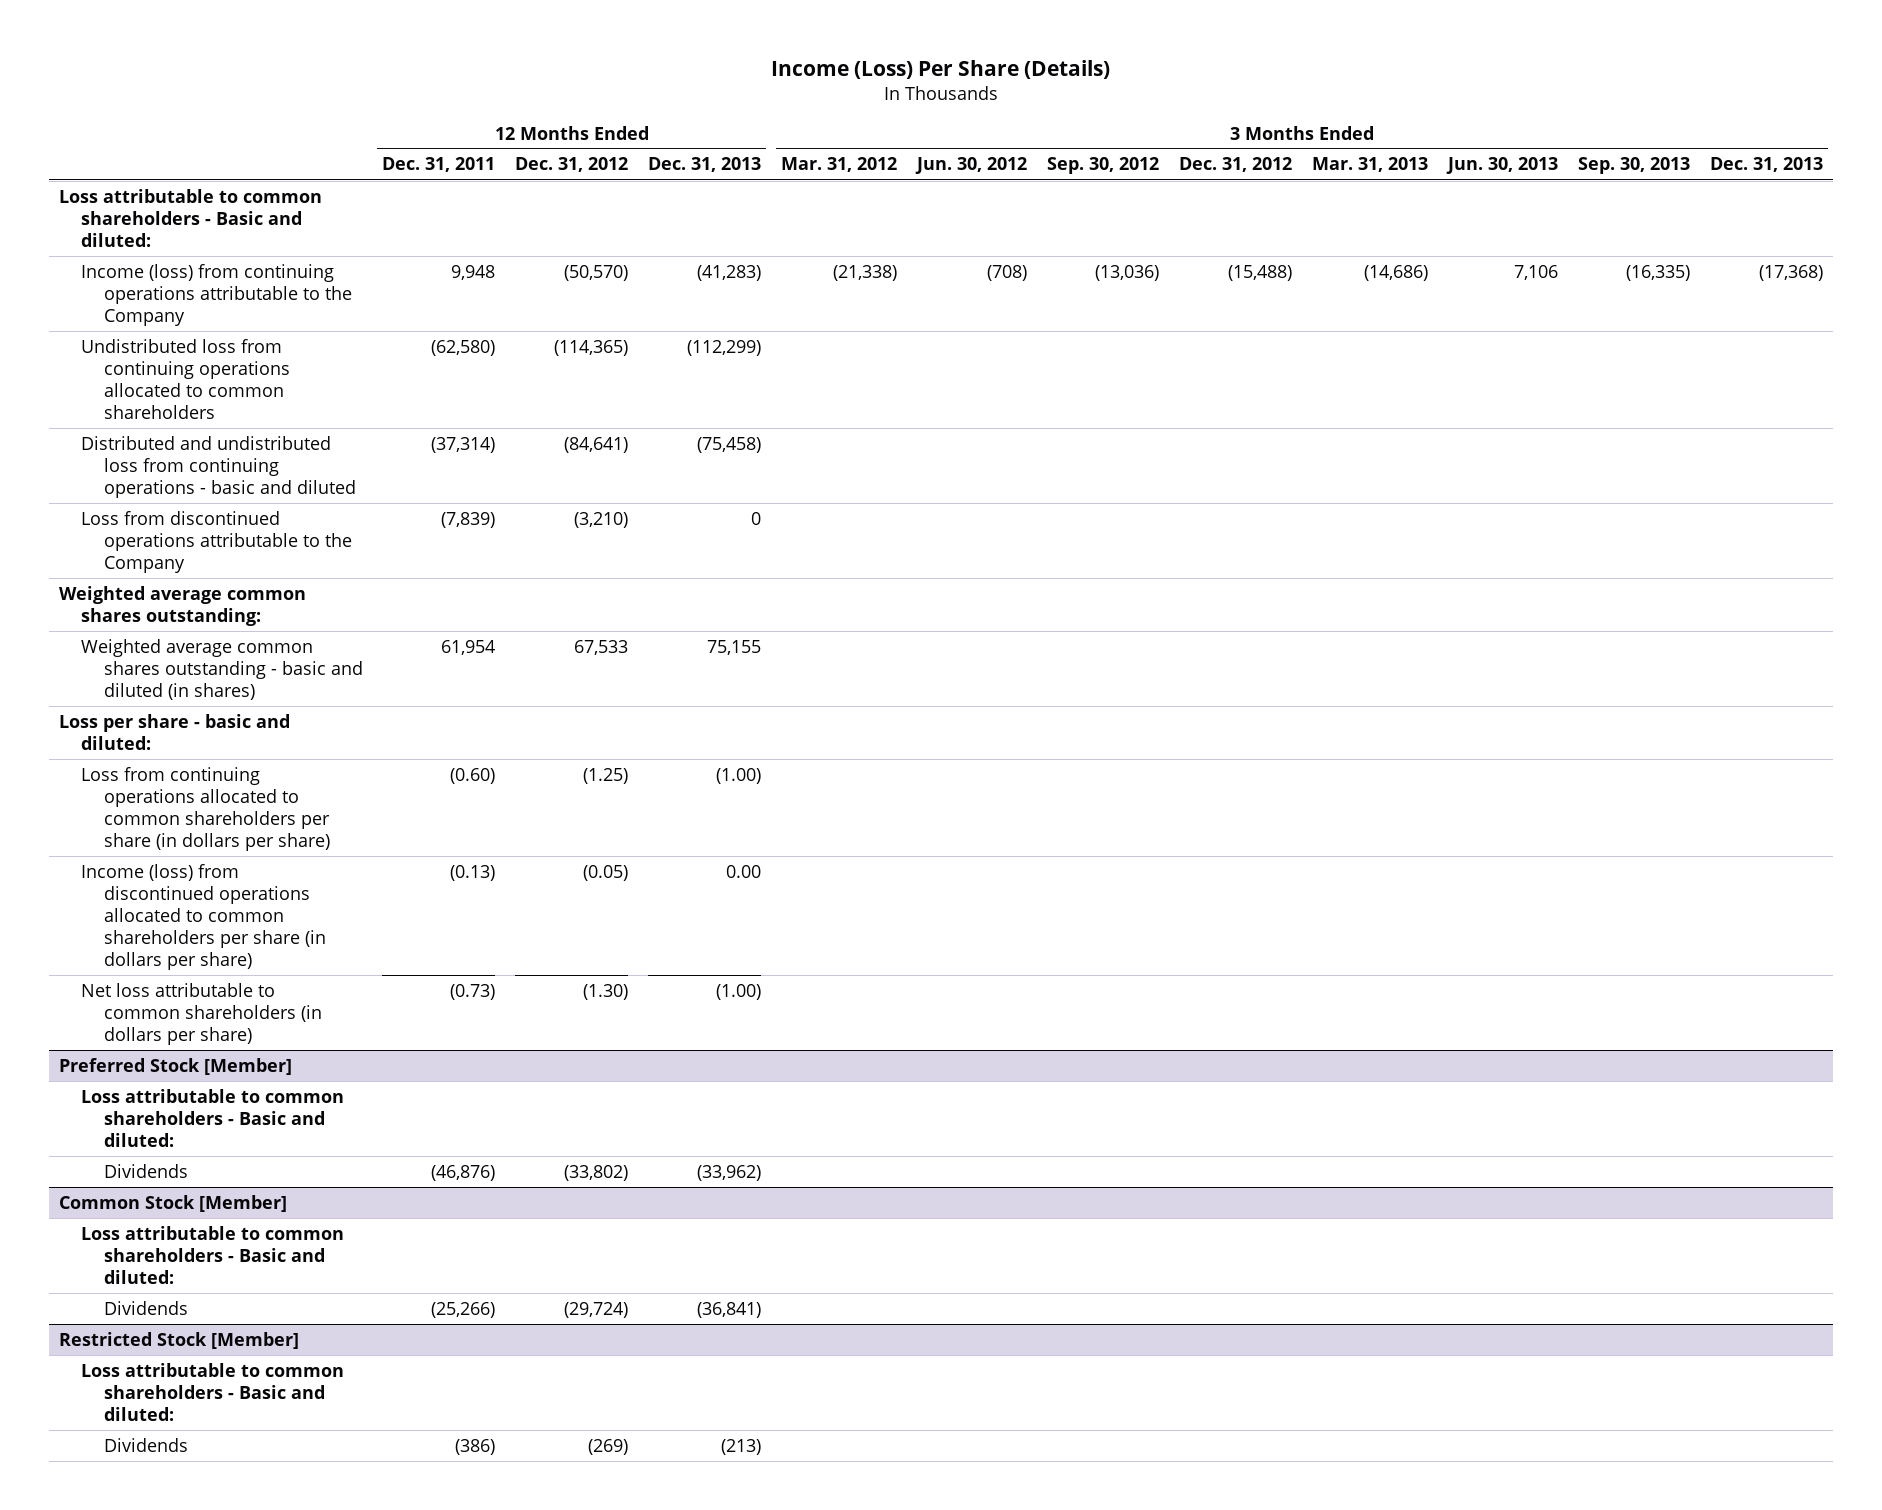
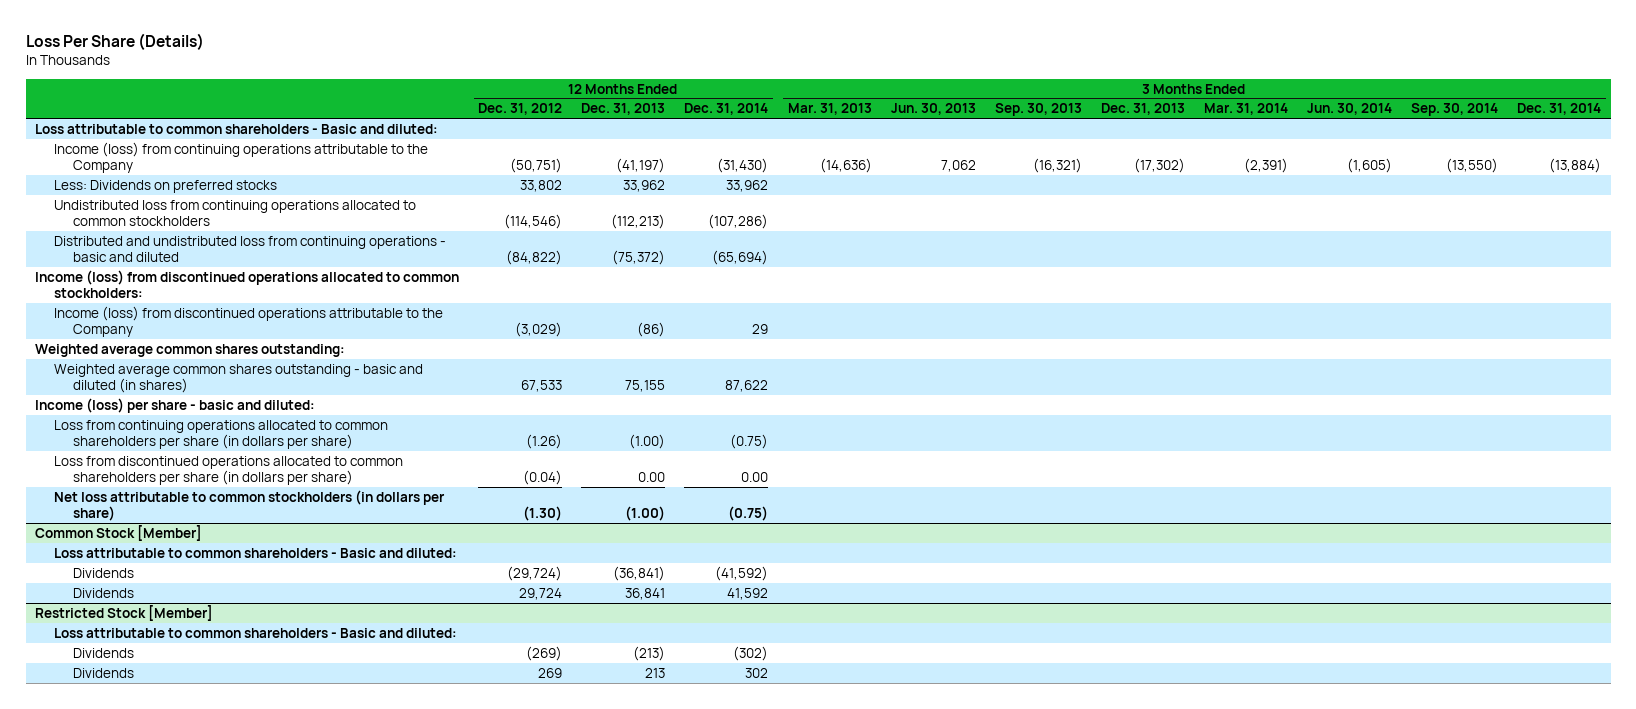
[770,60,1110,80] Income (Loss) Per Share (Details) -> [25,32,204,50] Loss Per Share (Details)
[382,157,496,173] Dec. 31, 2011 -> none
[781,157,898,173] Mar. 31, 2012 -> none
[915,157,1028,175] Jun. 30, 2012 -> none
[1047,157,1160,175] Sep. 30, 2012 -> none
[1178,157,1292,173] Dec. 31, 2012 -> none
none -> [684,103,769,116] Dec. 31, 2014
none -> [1203,103,1288,116] Mar. 31, 2014
none -> [1307,103,1393,116] Jun. 30, 2014
none -> [1411,103,1499,117] Sep. 30, 2014
none -> [1517,103,1602,116] Dec. 31, 2014
[564,264,629,281] (50,570) -> [510,157,563,173] (50,751)
[697,264,762,281] (41,283) -> [616,157,666,173] (41,197)
[1363,264,1428,281] (14,686) -> [819,157,872,173] (14,636)
[1513,264,1558,280] 7,106 -> [940,159,976,172] 7,062
[1625,264,1690,281] (16,335) -> [1032,157,1082,173] (16,321)
[1758,264,1823,281] (17,368) -> [1133,157,1185,173] (17,302)
none -> [54,179,278,193] Less: Dividends on preferred stocks
[81,338,290,419] Undistributed loss from continuing operations allocated to common shareholders -> [54,199,417,226] Undistributed loss from continuing operations allocated to common stockholders
[554,339,629,356] (114,365) -> [504,213,563,229] (114,546)
[687,339,762,356] (112,299) -> [611,213,666,229] (112,213)
[564,436,629,453] (84,641) -> [506,249,563,265] (84,822)
[697,436,762,453] (75,458) -> [612,249,666,265] (75,372)
none -> [35,269,460,298] Income (loss) from discontinued operations allocated to common stockholders:
[81,510,352,573] Loss from discontinued operations attributable to the Company -> [54,305,444,337] Income (loss) from discontinued operations attributable to the Company
[574,511,629,528] (3,210) -> [515,321,563,337] (3,029)
[751,511,762,525] 0 -> [637,321,666,337] (86)
[59,1057,293,1075] Preferred Stock [Member] -> none
[81,1088,345,1147] Loss attributable to common shareholders - Basic and diluted: -> none
[103,1163,188,1178] Dividends -> none
[59,713,291,750] Loss per share - basic and diluted: -> [35,397,316,413] Income (loss) per share - basic and diluted:
[583,767,629,784] (1.25) -> [526,433,563,449] (1.26)
[81,863,326,970] Income (loss) from discontinued operations allocated to common shareholders per share (in dollars per share) -> [54,455,404,485] Loss from discontinued operations allocated to common shareholders per share (in dollars per share)
[583,864,629,881] (0.05) -> [523,469,563,485] (0.04)
[81,982,322,1045] Net loss attributable to common shareholders (in dollars per share) -> [54,489,446,521] Net loss attributable to common stockholders (in dollars per share)
none -> [73,587,135,598] Dividends
none -> [73,667,135,678] Dividends

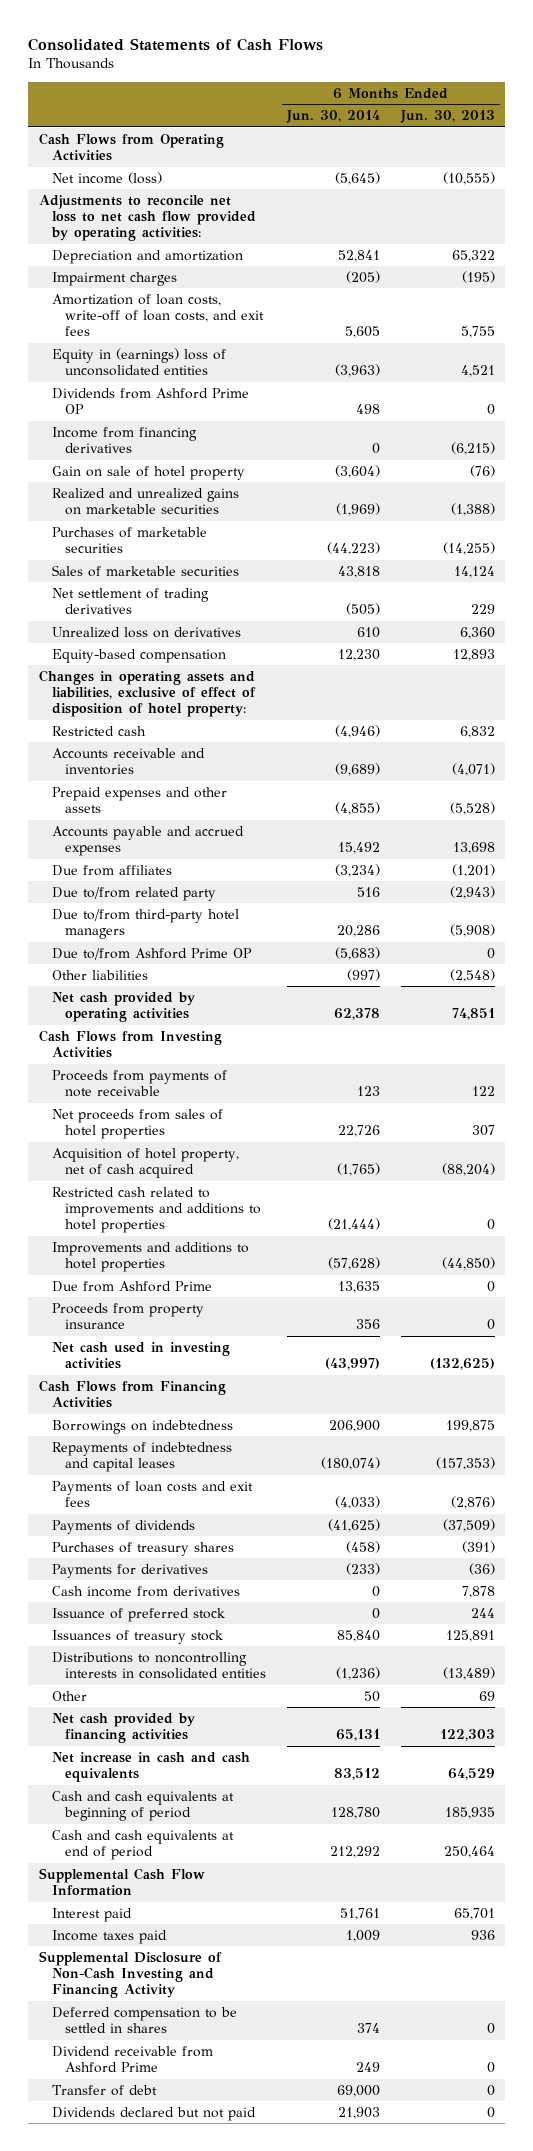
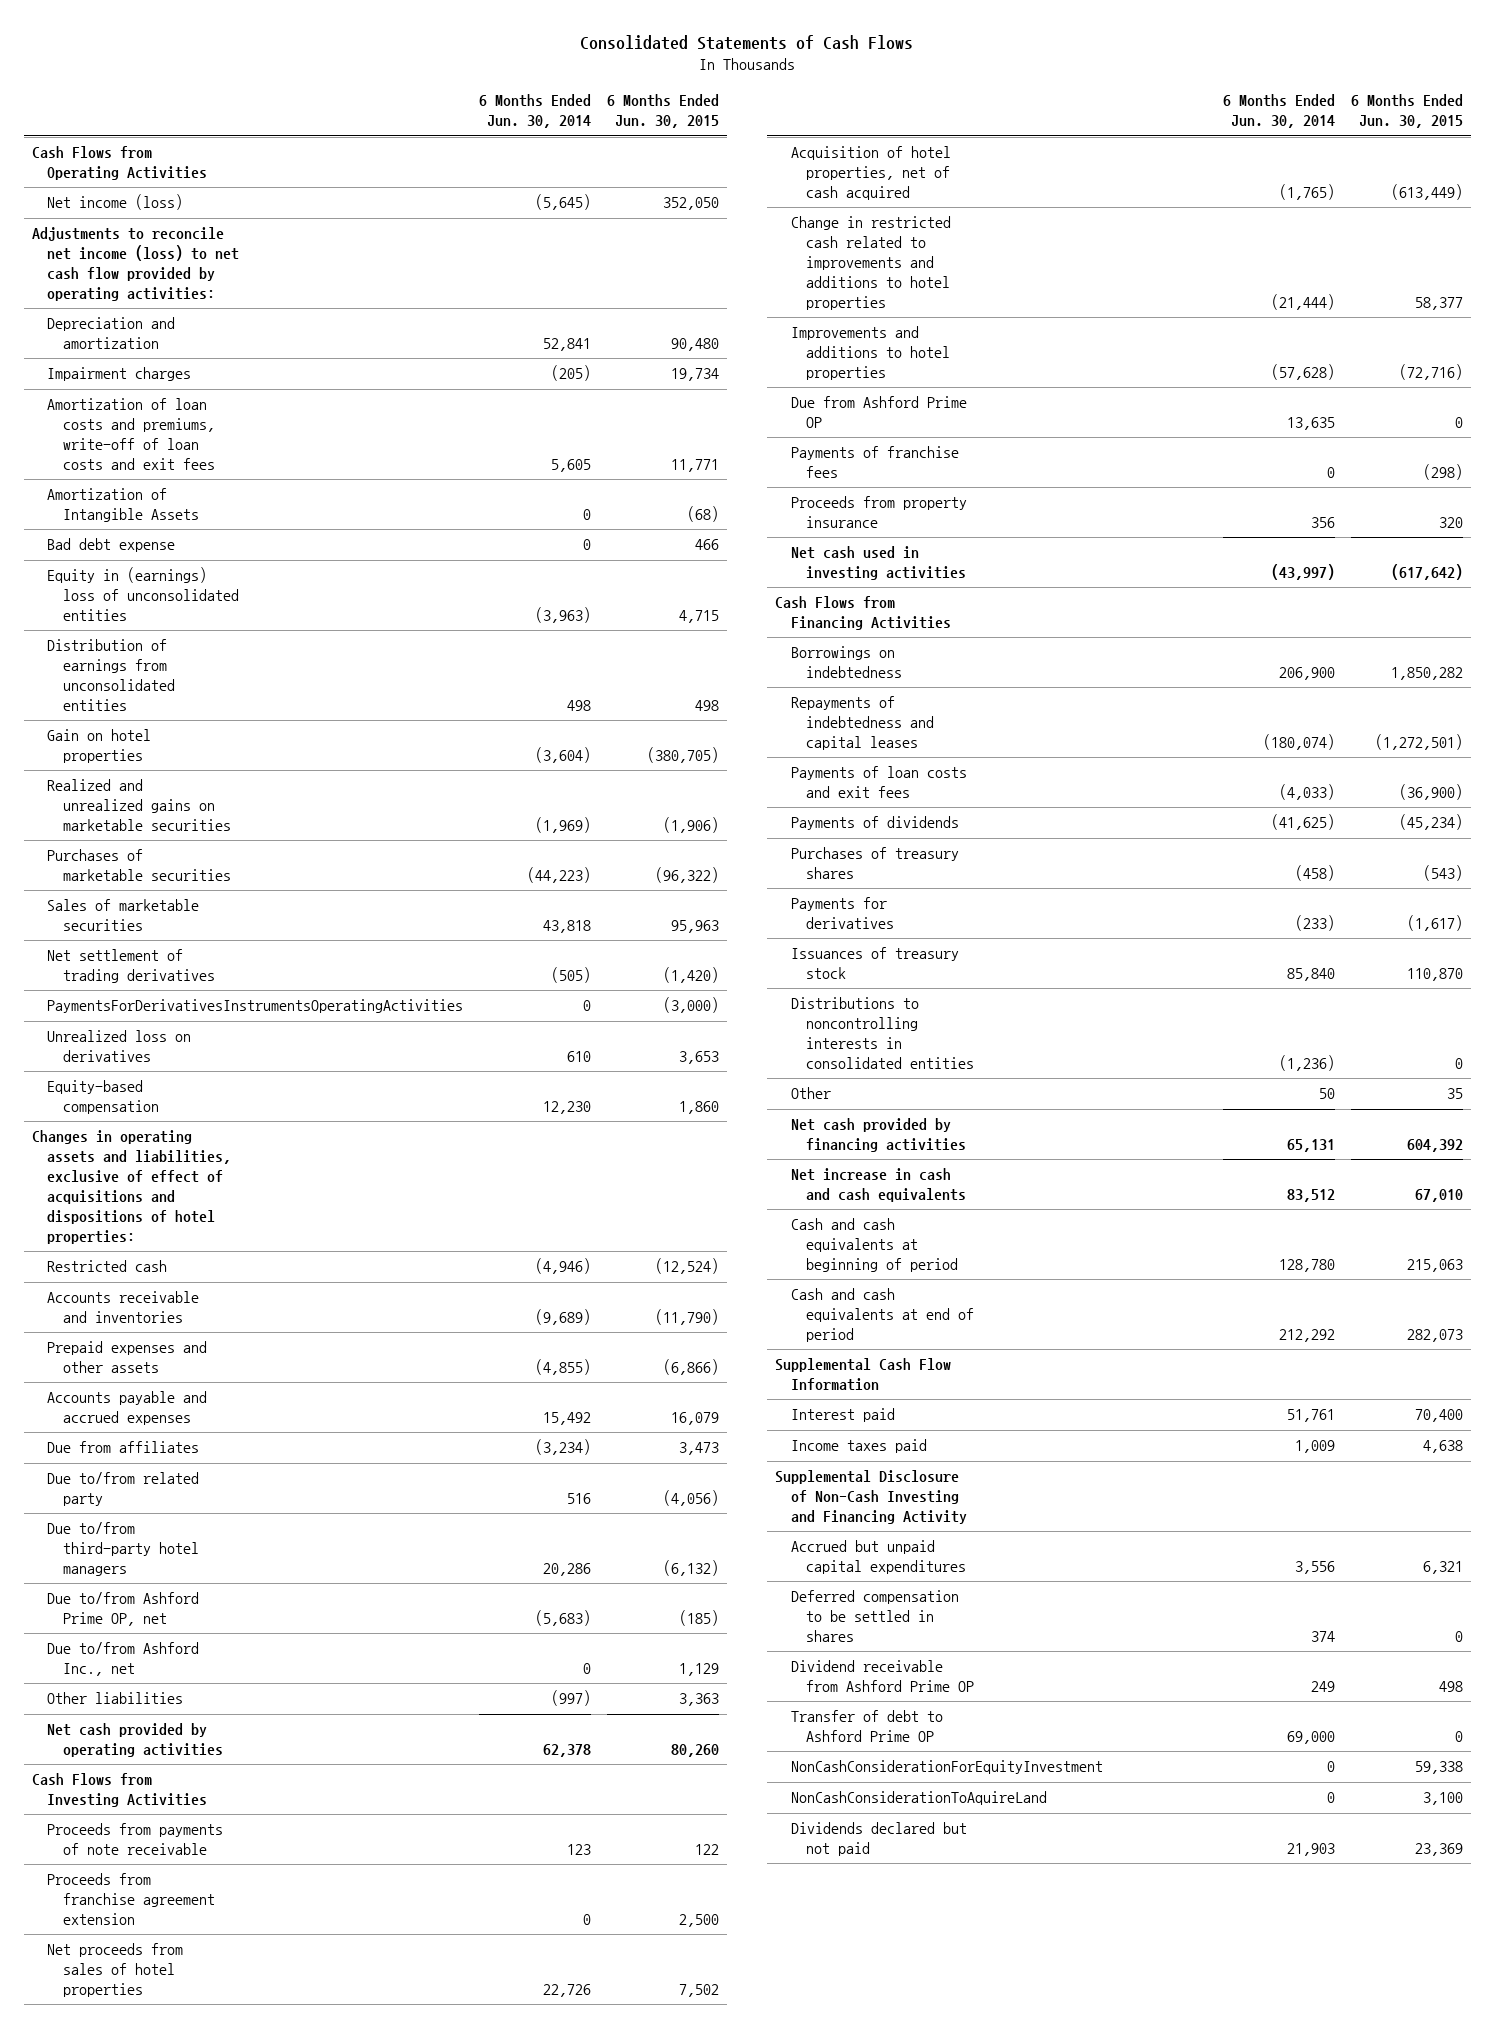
[399,110,495,124] Jun. 30, 2013 -> none
none -> [607,94,720,129] 6 Months Ended Jun. 30, 2015
[38,194,256,242] Adjustments to reconcile net loss to net cash flow provided by operating activities: -> [31,227,240,301] Adjustments to reconcile net income (loss) to net cash flow provided by operating activities:
[51,293,265,337] Amortization of loan costs, write-off of loan costs, and exit fees -> [47,398,216,470] Amortization of loan costs and premiums, write-off of loan costs and exit fees
none -> [47,488,200,523] Amortization of Intangible Assets
none -> [47,538,176,553] Bad debt expense
[51,426,197,454] Income from financing derivatives -> none
[51,387,249,415] Dividends from Ashford Prime OP -> [47,639,176,711] Distribution of earnings from unconsolidated entities
[51,465,245,480] Gain on sale of hotel property -> [47,729,152,764] Gain on hotel properties
none -> [47,999,464,1014] PaymentsForDerivativesInstrumentsOperatingActivities
[38,669,256,718] Changes in operating assets and liabilities, exclusive of effect of disposition of hotel property: -> [31,1130,232,1244] Changes in operating assets and liabilities, exclusive of effect of acquisitions and dispositions of hotel properties:
[51,947,252,960] Due to/from Ashford Prime OP -> [47,1592,200,1627] Due to/from Ashford Prime OP, net
none -> [47,1642,200,1677] Due to/from Ashford Inc., net
none -> [47,1873,216,1926] Proceeds from franchise agreement extension
[51,1147,239,1179] Acquisition of hotel property, net of cash acquired -> [790,146,951,201] Acquisition of hotel properties, net of cash acquired
[51,1186,262,1234] Restricted cash related to improvements and additions to hotel properties -> [790,216,951,310] Change in restricted cash related to improvements and additions to hotel properties
[51,1280,212,1292] Due from Ashford Prime -> [790,396,967,429] Due from Ashford Prime OP
none -> [790,446,959,479] Payments of franchise fees
[51,1585,240,1597] Cash income from derivatives -> none
[51,1607,225,1622] Issuance of preferred stock -> none
none -> [790,1540,967,1575] Accrued but unpaid capital expenditures
[51,2084,157,2096] Transfer of debt -> none
[51,2045,213,2074] Dividend receivable from Ashford Prime -> [790,1660,975,1693] Dividend receivable from Ashford Prime OP
none -> [790,1710,943,1743] Transfer of debt to Ashford Prime OP
none -> [790,1760,1103,1775] NonCashConsiderationForEquityInvestment
none -> [790,1791,1047,1806] NonCashConsiderationToAquireLand

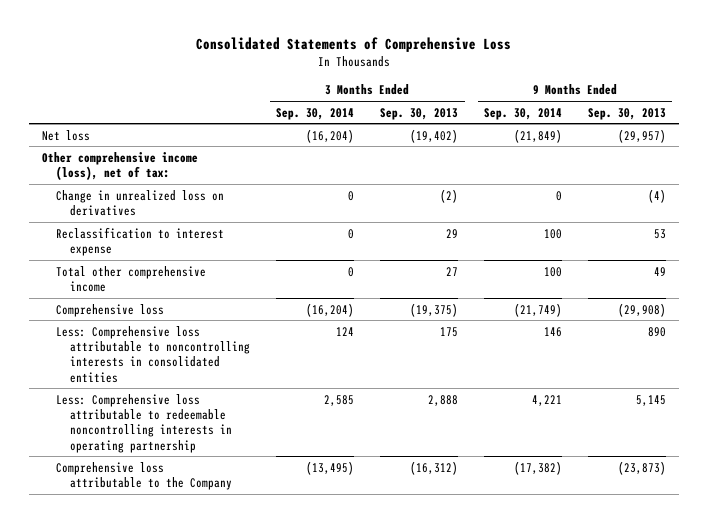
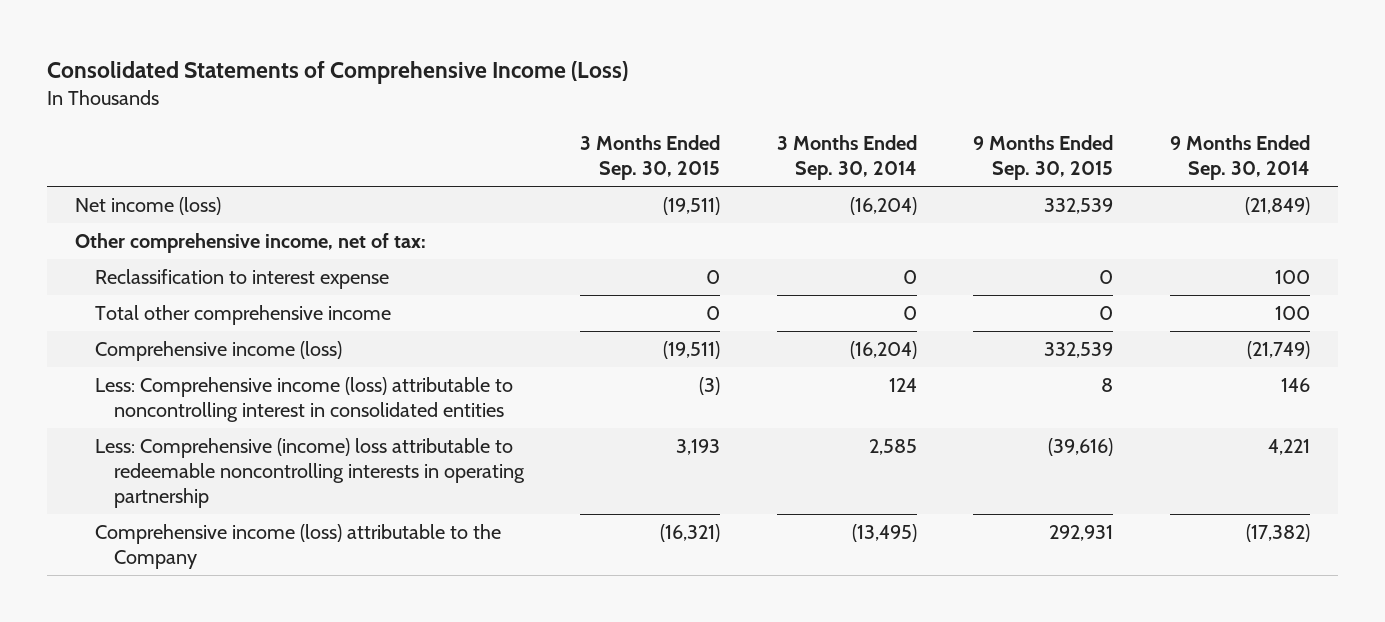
[196,37,512,53] Consolidated Statements of Comprehensive Loss -> [47,61,629,85] Consolidated Statements of Comprehensive Income (Loss)
[380,107,459,120] Sep. 30, 2013 -> none
[587,107,666,120] Sep. 30, 2013 -> none
none -> [580,135,721,181] 3 Months Ended Sep. 30, 2015
none -> [973,135,1114,181] 9 Months Ended Sep. 30, 2015
[56,189,225,216] Change in unrealized loss on derivatives -> none
[42,129,91,141] Net loss -> [75,197,222,216] Net income (loss)
[42,151,199,180] Other comprehensive income (loss), net of tax: -> [75,233,427,254] Other comprehensive income, net of tax:
[56,303,165,317] Comprehensive loss -> [94,341,342,362] Comprehensive income (loss)
[56,325,251,383] Less: Comprehensive loss attributable to noncontrolling interests in consolidated entities -> [94,377,513,422] Less: Comprehensive income (loss) attributable to noncontrolling interest in consolidated entities
[56,393,233,453] Less: Comprehensive loss attributable to redeemable noncontrolling interests in operating partnership -> [94,438,525,508] Less: Comprehensive (income) loss attributable to redeemable noncontrolling interests in operating partnership
[56,461,233,490] Comprehensive loss attributable to the Company -> [94,524,501,569] Comprehensive income (loss) attributable to the Company

